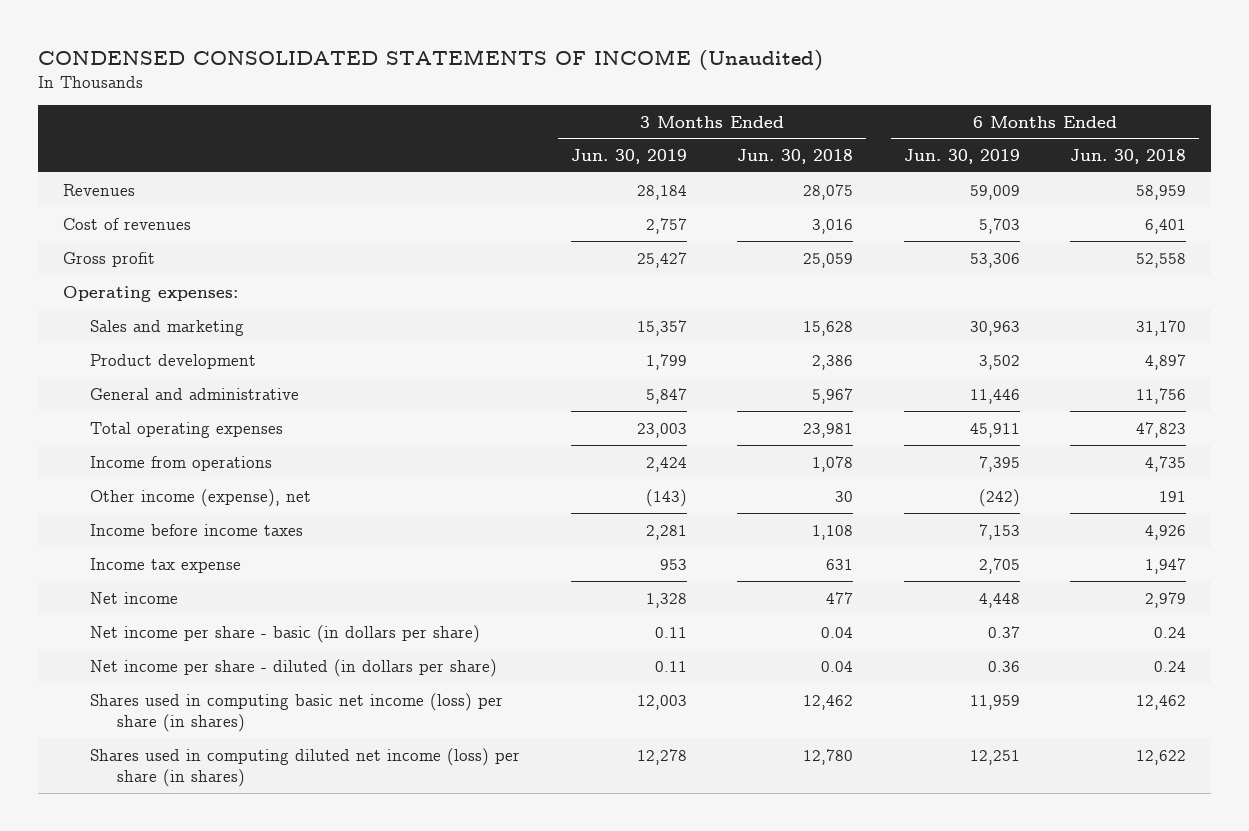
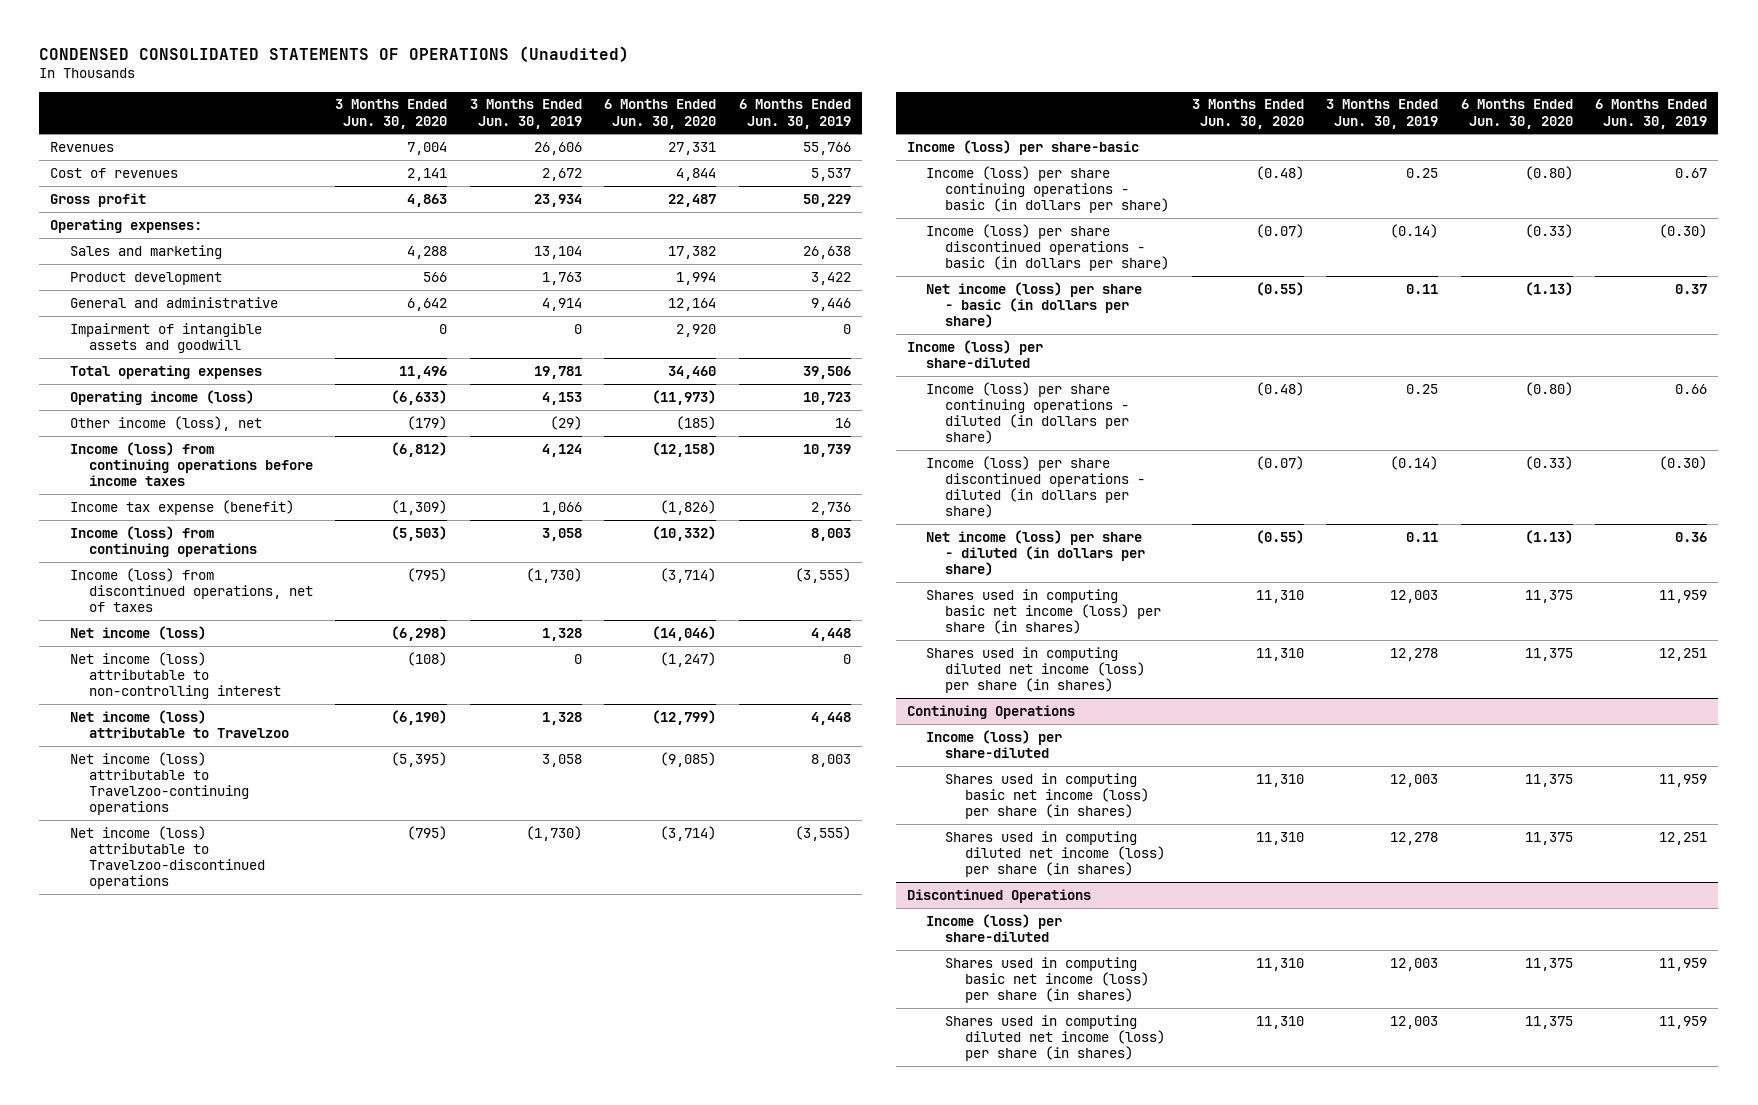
[37,48,823,71] CONDENSED CONSOLIDATED STATEMENTS OF INCOME (Unaudited) -> [39,46,630,63] CONDENSED CONSOLIDATED STATEMENTS OF OPERATIONS (Unaudited)
[737,149,854,165] Jun. 30, 2018 -> none
[1070,149,1187,165] Jun. 30, 2018 -> none
none -> [335,99,448,129] 3 Months Ended Jun. 30, 2020
none -> [604,99,717,129] 6 Months Ended Jun. 30, 2020
[636,184,687,200] 28,184 -> [533,141,582,155] 26,606
[969,184,1020,200] 59,009 -> [802,141,851,155] 55,766
[645,217,687,234] 2,757 -> [541,167,582,181] 2,672
[978,217,1020,234] 5,703 -> [810,167,851,181] 5,537
[636,251,687,268] 25,427 -> [533,193,582,207] 23,934
[969,252,1020,268] 53,306 -> [802,193,851,207] 50,229
[90,523,304,536] Income before income taxes -> none
[636,319,687,336] 15,357 -> [533,245,582,259] 13,104
[969,320,1020,336] 30,963 -> [802,245,851,259] 26,638
[645,353,687,370] 1,799 -> [541,271,582,285] 1,763
[978,354,1020,370] 3,502 -> [810,271,851,285] 3,422
[645,387,687,404] 5,847 -> [541,297,582,311] 4,914
[969,388,1020,404] 11,446 -> [810,297,851,311] 9,446
none -> [69,322,262,353] Impairment of intangible assets and goodwill
[636,422,687,438] 23,003 -> [533,365,582,379] 19,781
[969,422,1020,438] 45,911 -> [802,365,851,379] 39,506
[90,455,273,471] Income from operations -> [69,389,254,405] Operating income (loss)
[645,456,687,472] 2,424 -> [541,391,582,405] 4,153
[978,455,1020,472] 7,395 -> [802,391,851,405] 10,723
[90,488,312,507] Other income (expense), net -> [69,415,262,431] Other income (loss), net
[645,488,687,507] (143) -> [549,415,582,430] (29)
[978,488,1020,507] (242) -> [834,417,851,428] 16
none -> [69,441,313,486] Income (loss) from continuing operations before income taxes
[90,557,242,573] Income tax expense -> [69,499,294,515] Income tax expense (benefit)
[659,558,687,570] 953 -> [541,501,582,515] 1,066
[978,557,1020,574] 2,705 -> [810,501,851,515] 2,736
none -> [69,525,257,557] Income (loss) from continuing operations
none -> [69,567,313,612] Income (loss) from discontinued operations, net of taxes
none -> [69,625,206,640] Net income (loss)
none -> [69,651,281,699] Net income (loss) attributable to non-controlling interest
[90,591,179,604] Net income -> [69,709,289,738] Net income (loss) attributable to Travelzoo
none -> [69,751,249,816] Net income (loss) attributable to Travelzoo-continuing operations
none -> [69,825,265,890] Net income (loss) attributable to Travelzoo-discontinued operations
none -> [906,139,1139,155] Income (loss) per share-basic
none -> [926,165,1170,213] Income (loss) per share continuing operations - basic (in dollars per share)
none -> [926,223,1170,271] Income (loss) per share discontinued operations - basic (in dollars per share)
[90,624,481,643] Net income per share - basic (in dollars per share) -> [926,281,1143,328] Net income (loss) per share - basic (in dollars per share)
none -> [906,339,1043,368] Income (loss) per share-diluted
none -> [926,381,1130,445] Income (loss) per share continuing operations - diluted (in dollars per share)
none -> [926,455,1146,519] Income (loss) per share discontinued operations - diluted (in dollars per share)
[90,658,498,677] Net income per share - diluted (in dollars per share) -> [926,529,1146,576] Net income (loss) per share - diluted (in dollars per share)
none -> [906,704,1075,719] Continuing Operations
none -> [926,729,1063,758] Income (loss) per share-diluted
none -> [945,772,1149,819] Shares used in computing basic net income (loss) per share (in shares)
none -> [945,830,1165,877] Shares used in computing diluted net income (loss) per share (in shares)
none -> [906,888,1091,903] Discontinued Operations
none -> [926,913,1063,942] Income (loss) per share-diluted
none -> [945,956,1149,1003] Shares used in computing basic net income (loss) per share (in shares)
none -> [945,1014,1165,1061] Shares used in computing diluted net income (loss) per share (in shares)

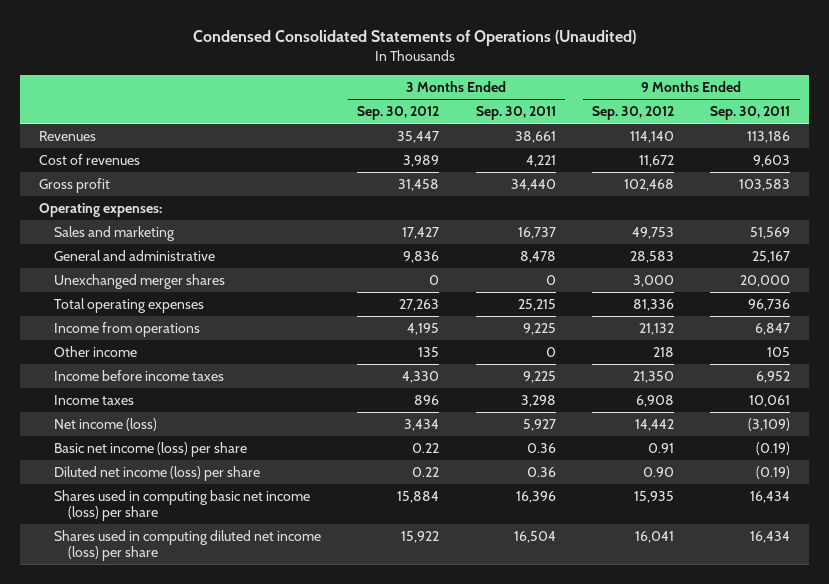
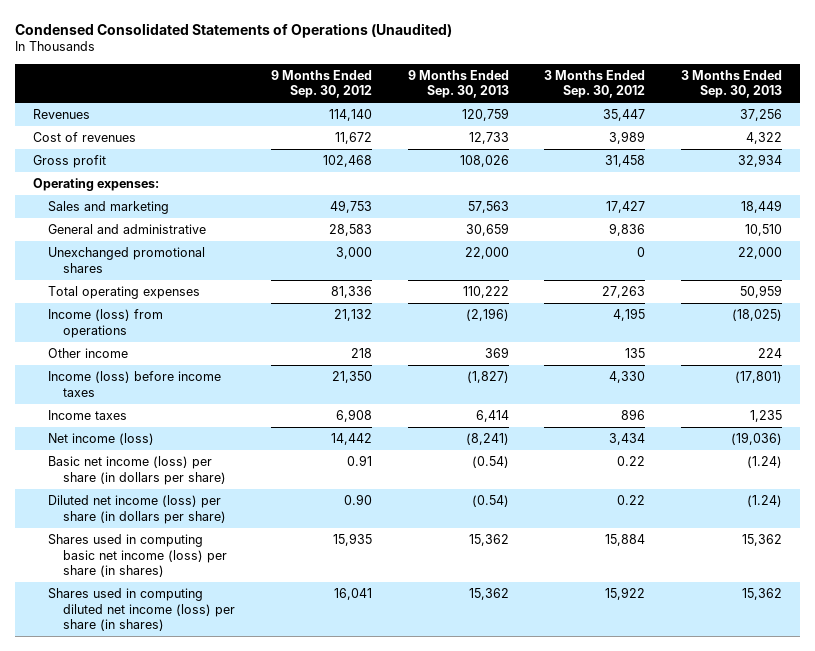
[475,106,556,121] Sep. 30, 2011 -> none
[710,106,791,121] Sep. 30, 2011 -> none
none -> [407,69,509,99] 9 Months Ended Sep. 30, 2013
none -> [681,69,783,99] 3 Months Ended Sep. 30, 2013
[53,273,225,289] Unexchanged merger shares -> [48,247,206,273] Unexchanged promotional shares
[53,321,200,337] Income from operations -> [48,309,164,338] Income (loss) from operations
[53,369,224,381] Income before income taxes -> [48,371,222,397] Income (loss) before income taxes
[53,441,247,457] Basic net income (loss) per share -> [48,456,227,485] Basic net income (loss) per share (in dollars per share)
[53,465,260,481] Diluted net income (loss) per share -> [48,495,227,524] Diluted net income (loss) per share (in dollars per share)
[53,489,310,522] Shares used in computing basic net income (loss) per share -> [48,534,228,577] Shares used in computing basic net income (loss) per share (in shares)
[53,529,321,562] Shares used in computing diluted net income (loss) per share -> [48,588,236,631] Shares used in computing diluted net income (loss) per share (in shares)

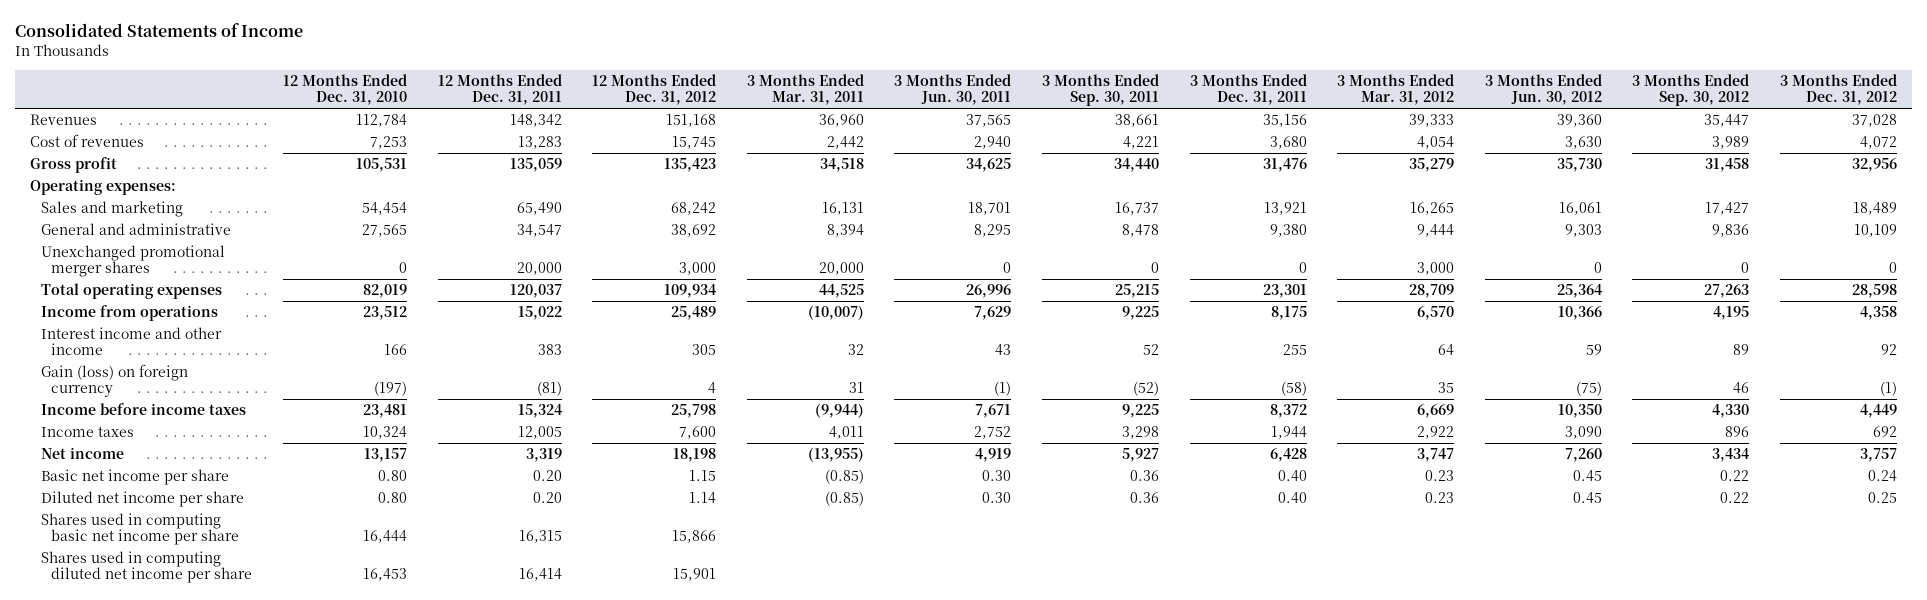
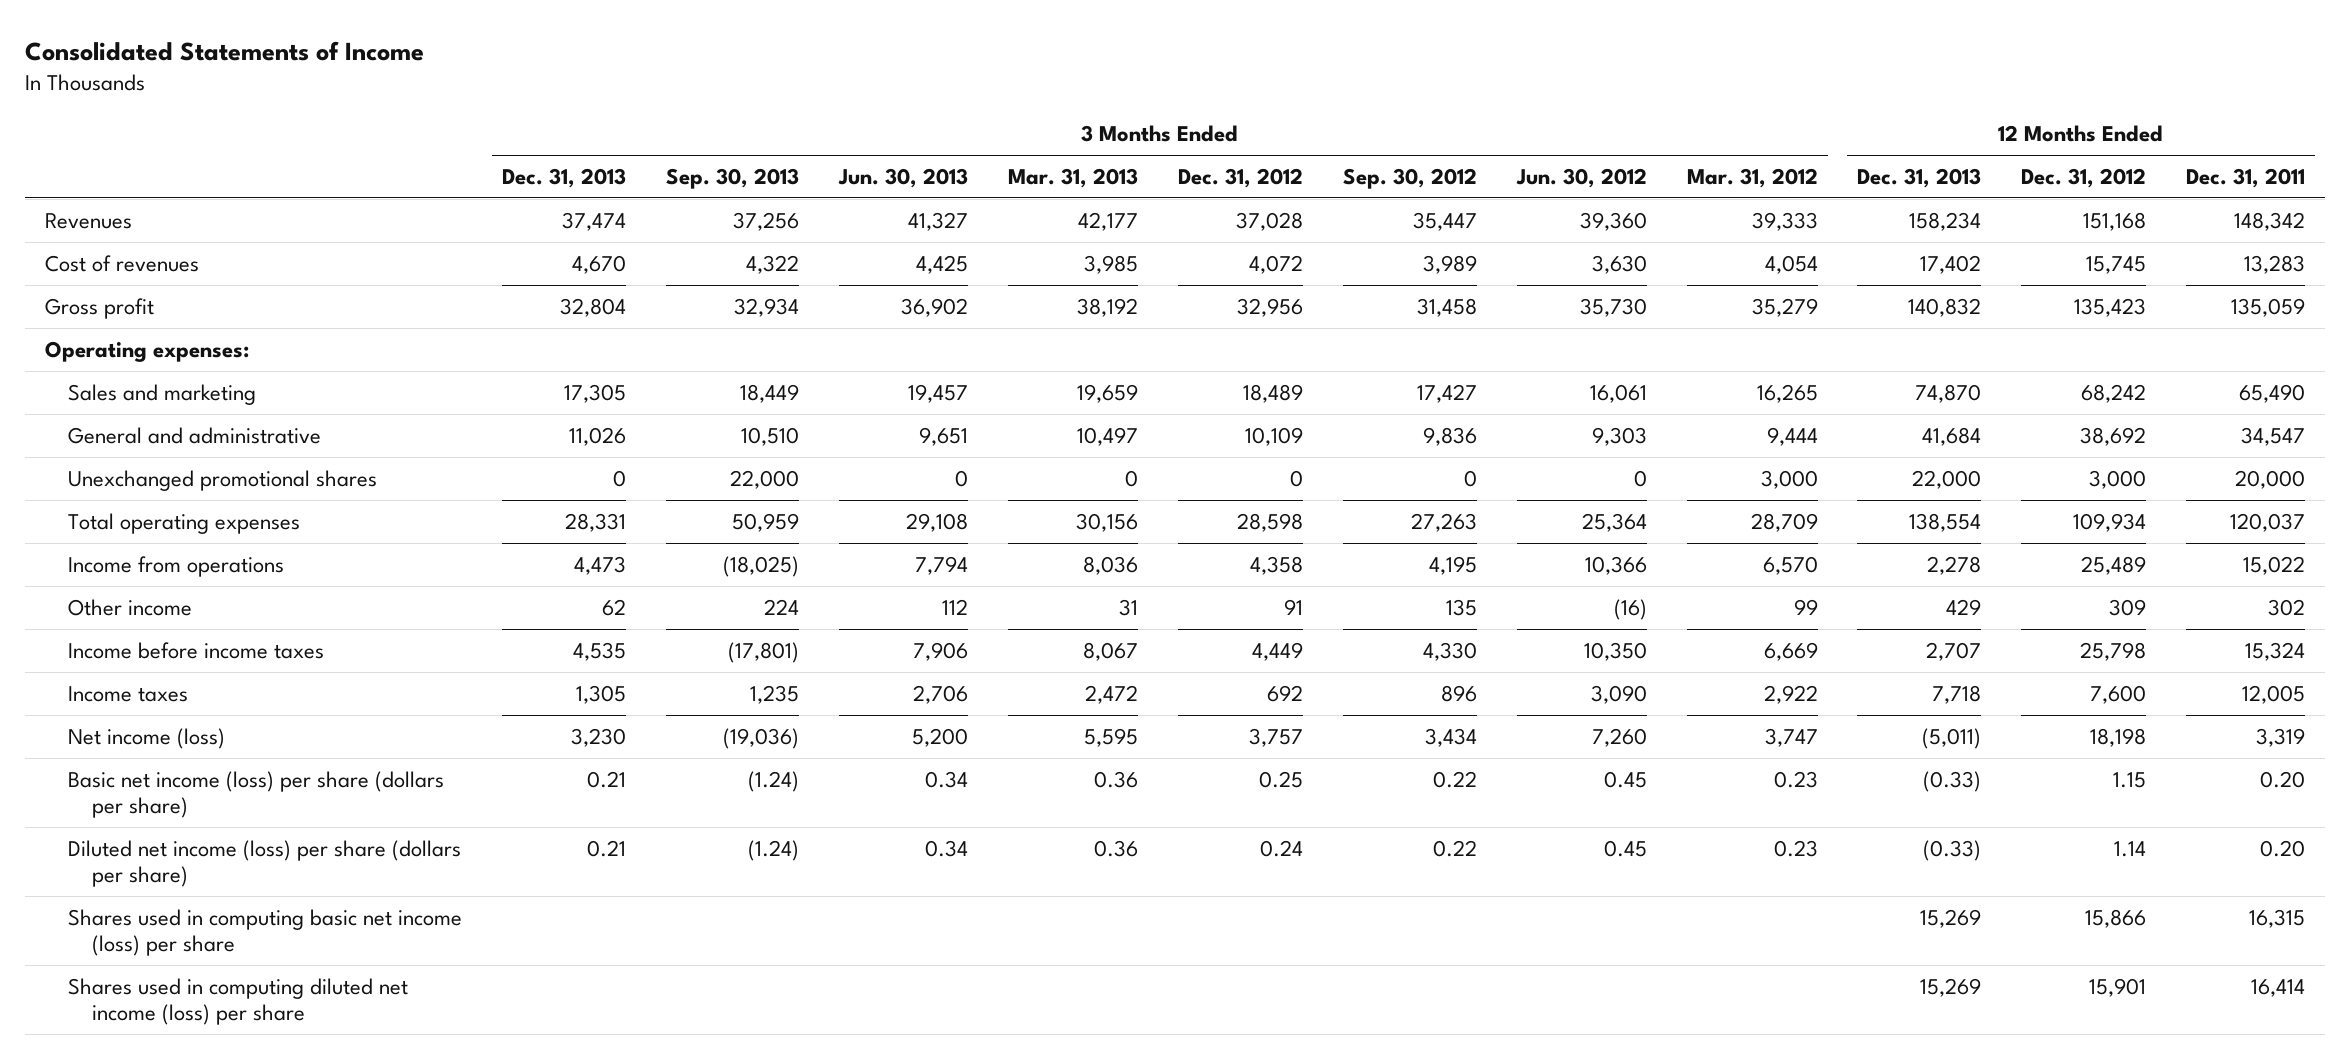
[283,73,408,106] 12 Months Ended Dec. 31, 2010 -> none
[746,73,864,106] 3 Months Ended Mar. 31, 2011 -> none
[894,73,1012,106] 3 Months Ended Jun. 30, 2011 -> none
[1042,73,1160,107] 3 Months Ended Sep. 30, 2011 -> none
[1189,73,1307,106] 3 Months Ended Dec. 31, 2011 -> none
none -> [502,167,627,188] Dec. 31, 2013
none -> [666,167,800,189] Sep. 30, 2013
none -> [837,167,968,188] Jun. 30, 2013
none -> [1007,167,1138,188] Mar. 31, 2013
none -> [1857,167,1982,188] Dec. 31, 2013
[40,245,225,278] Unexchanged promotional merger shares -> [68,469,378,491] Unexchanged promotional shares
[40,364,188,398] Gain (loss) on foreign currency -> none
[40,327,222,356] Interest income and other income -> [68,598,193,616] Other income
[537,344,562,356] 383 -> [2268,598,2306,616] 302
[692,344,717,356] 305 -> [2109,598,2147,616] 309
[1438,344,1455,356] 64 -> [1793,598,1818,615] 99
[1585,344,1602,356] 59 -> [1613,598,1647,620] (16)
[1733,344,1750,356] 89 -> [1445,598,1477,616] 135
[1881,344,1898,356] 92 -> [1283,598,1303,615] 91
[40,447,124,460] Net income -> [68,727,226,749] Net income (loss)
[40,469,229,486] Basic net income per share -> [68,770,445,819] Basic net income (loss) per share (dollars per share)
[1868,470,1898,482] 0.24 -> [1258,770,1303,788] 0.25
[40,491,244,508] Diluted net income per share -> [68,839,462,888] Diluted net income (loss) per share (dollars per share)
[1868,492,1898,504] 0.25 -> [1259,839,1303,857] 0.24
[40,513,240,546] Shares used in computing basic net income per share -> [68,908,463,957] Shares used in computing basic net income (loss) per share
[40,551,253,584] Shares used in computing diluted net income per share -> [68,977,409,1026] Shares used in computing diluted net income (loss) per share

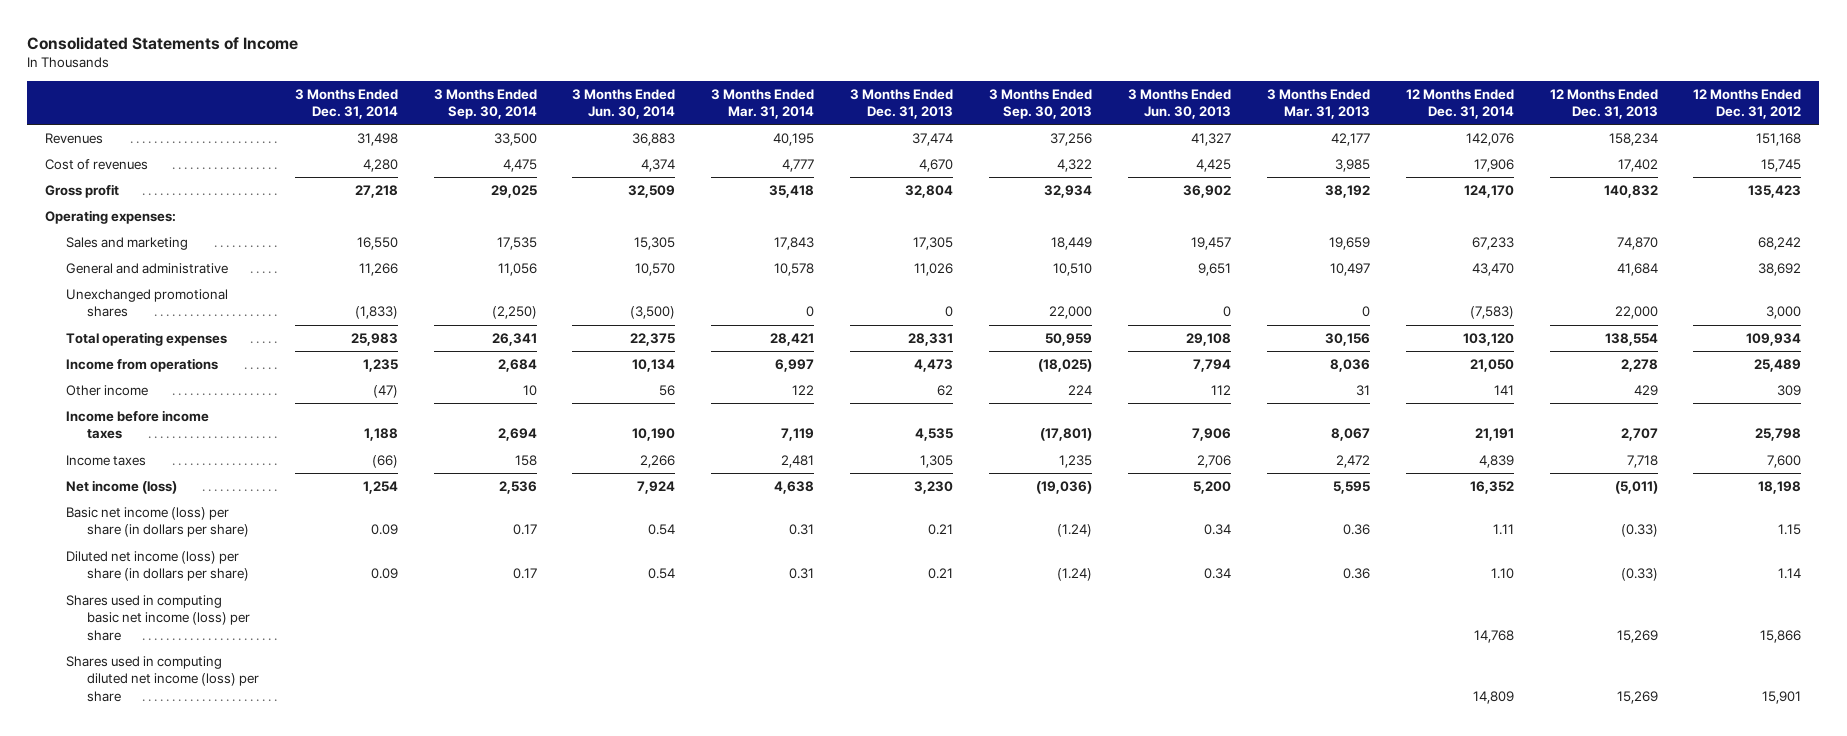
[1177,167,1303,188] Dec. 31, 2012 -> none
[1342,167,1477,189] Sep. 30, 2012 -> none
[1515,167,1647,188] Jun. 30, 2012 -> none
[1686,167,1818,188] Mar. 31, 2012 -> none
[2186,167,2306,188] Dec. 31, 2011 -> none
none -> [294,88,398,120] 3 Months Ended Dec. 31, 2014
none -> [433,88,537,120] 3 Months Ended Sep. 30, 2014
none -> [572,88,676,120] 3 Months Ended Jun. 30, 2014
none -> [711,88,815,120] 3 Months Ended Mar. 31, 2014
none -> [1405,88,1514,120] 12 Months Ended Dec. 31, 2014
[68,770,445,819] Basic net income (loss) per share (dollars per share) -> [66,506,249,538] Basic net income (loss) per share (in dollars per share)
[68,839,462,888] Diluted net income (loss) per share (dollars per share) -> [66,550,249,582] Diluted net income (loss) per share (in dollars per share)

